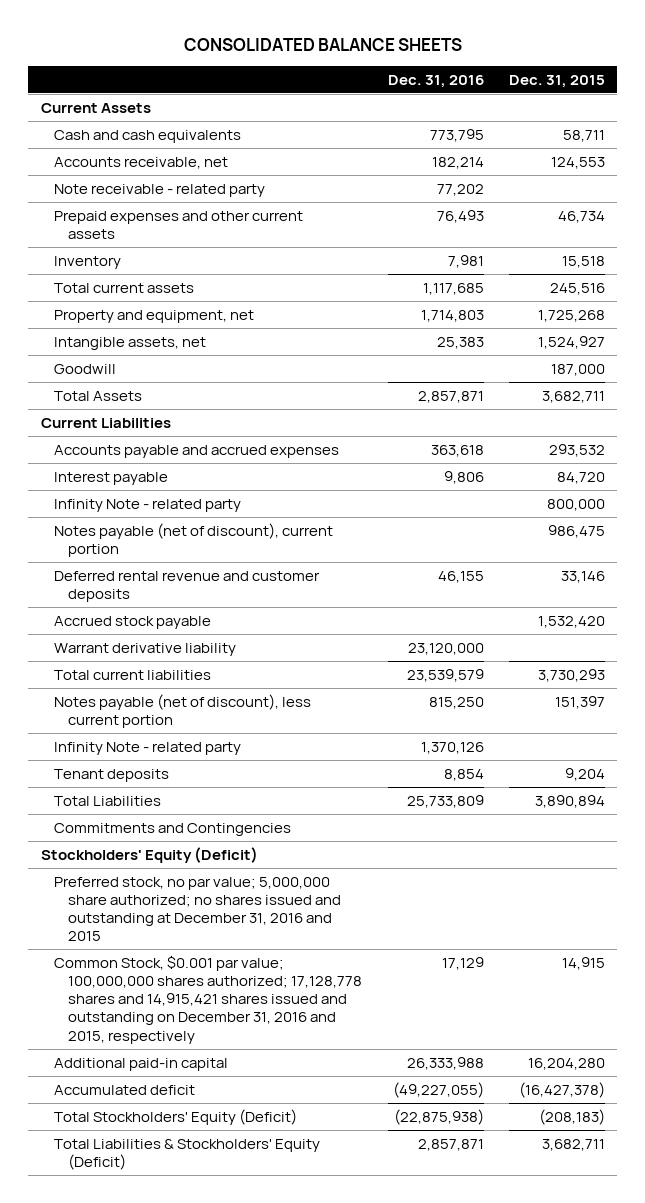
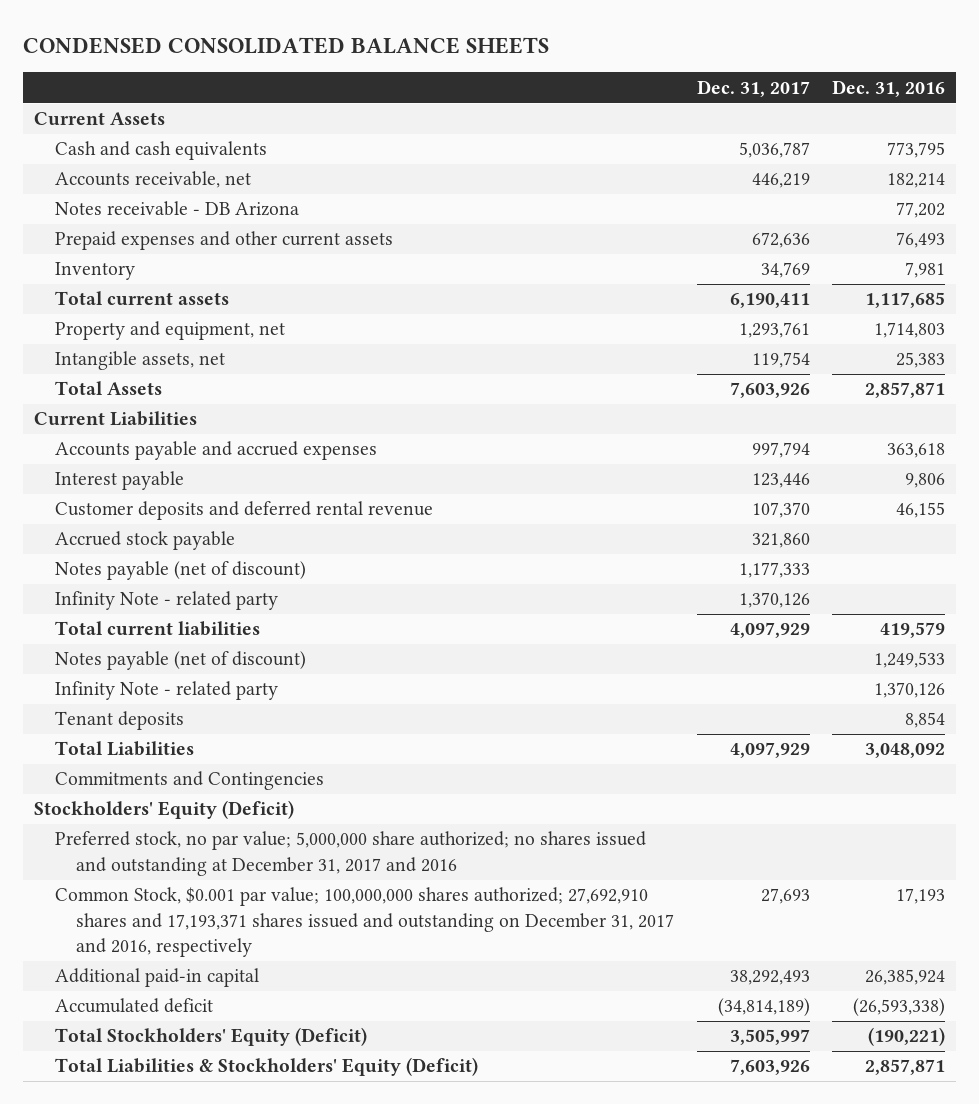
[183,37,462,51] CONSOLIDATED BALANCE SHEETS -> [22,36,549,54] CONDENSED CONSOLIDATED BALANCE SHEETS
[508,74,605,88] Dec. 31, 2015 -> none
none -> [696,79,810,97] Dec. 31, 2017
[54,183,266,197] Note receivable - related party -> [55,201,300,217] Notes receivable - DB Arizona
[54,363,117,374] Goodwill -> none
[54,522,334,558] Notes payable (net of discount), current portion -> none
[54,570,321,603] Deferred rental revenue and customer deposits -> [55,501,434,521] Customer deposits and deferred rental revenue
[54,642,237,656] Warrant derivative liability -> none
none -> [55,561,307,581] Notes payable (net of discount)
[54,498,242,512] Infinity Note - related party -> [55,591,279,611] Infinity Note - related party
[406,668,484,682] 23,539,579 -> [880,622,946,639] 419,579
[54,693,312,729] Notes payable (net of discount), less current portion -> [55,651,307,671] Notes payable (net of discount)
[428,696,484,709] 815,250 -> [874,652,946,669] 1,249,533
[406,794,484,808] 25,733,809 -> [865,743,946,759] 3,048,092
[54,876,342,942] Preferred stock, no par value; 5,000,000 share authorized; no shares issued and outstanding at December 31, 2016 and 2015 -> [55,831,647,876] Preferred stock, no par value; 5,000,000 share authorized; no shares issued and outstanding at December 31, 2017 and 2016
[54,954,363,1044] Common Stock, $0.001 par value; 100,000,000 shares authorized; 17,128,778 shares and 14,915,421 shares issued and outstanding on December 31, 2016 and 2015, respectively -> [55,887,675,957] Common Stock, $0.001 par value; 100,000,000 shares authorized; 27,692,910 shares and 17,193,371 shares issued and outstanding on December 31, 2017 and 2016, respectively
[441,956,484,970] 17,129 -> [896,888,946,905] 17,193
[406,1056,484,1070] 26,333,988 -> [865,969,946,986] 26,385,924
[392,1081,484,1098] (49,227,055) -> [853,998,946,1017] (26,593,338)
[393,1108,484,1125] (22,875,938) -> [868,1027,946,1047] (190,221)

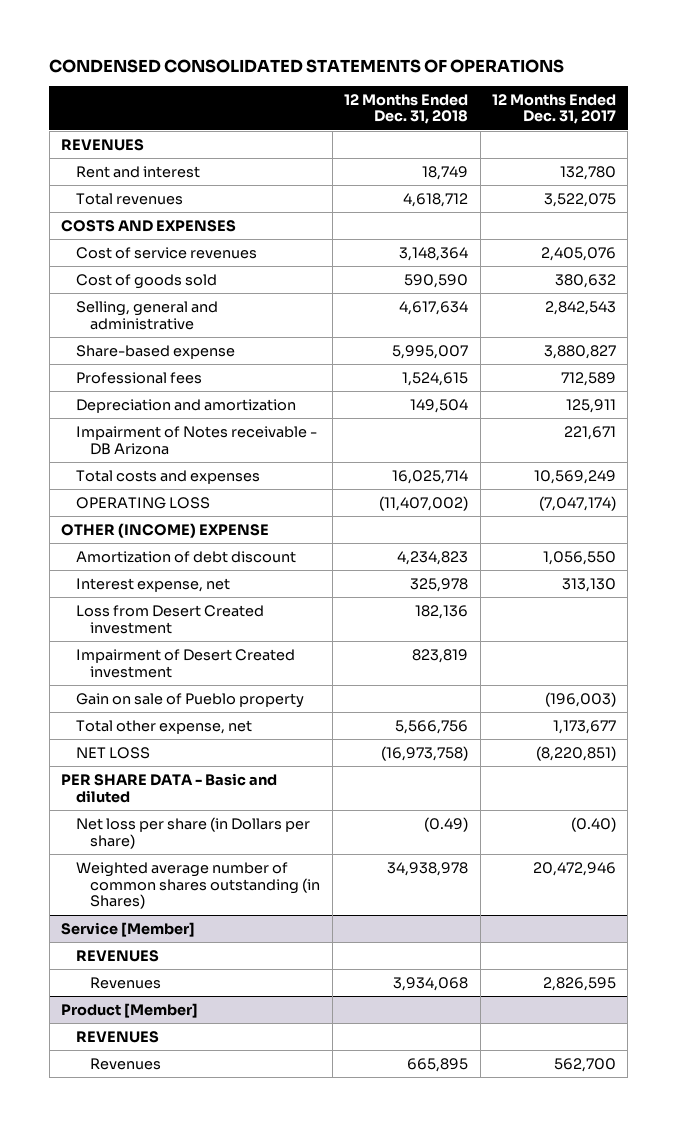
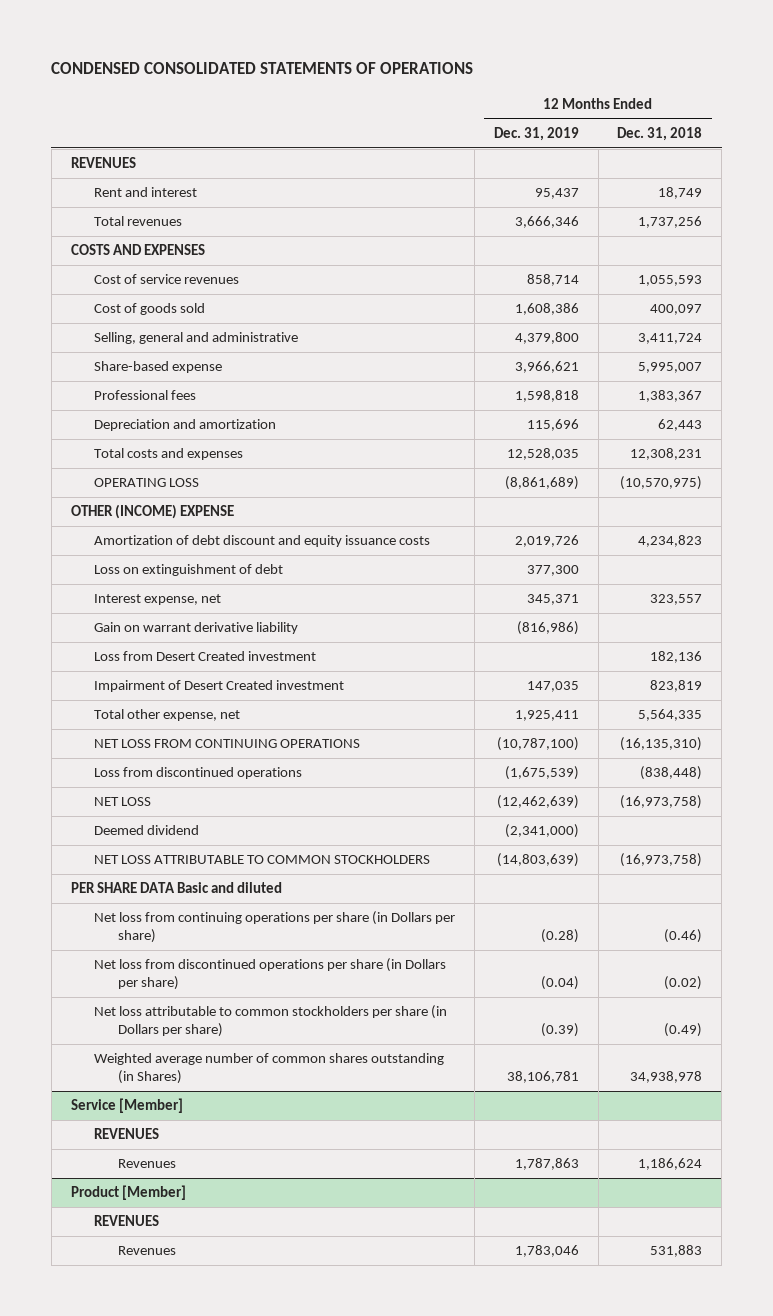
[492,93,617,125] 12 Months Ended Dec. 31, 2017 -> none
none -> [493,126,579,141] Dec. 31, 2019
[403,192,469,207] 4,618,712 -> [638,216,703,229] 1,737,256
[399,246,469,261] 3,148,364 -> [638,275,703,287] 1,055,593
[404,273,469,288] 590,590 -> [650,304,703,316] 400,097
[399,300,469,315] 4,617,634 -> [638,333,703,345] 3,411,724
[75,425,317,455] Impairment of Notes receivable - DB Arizona -> none
[402,371,469,386] 1,524,615 -> [638,390,703,403] 1,383,367
[410,398,469,413] 149,504 -> [658,419,703,432] 62,443
[392,469,469,484] 16,025,714 -> [630,448,703,461] 12,308,231
[379,495,469,511] (11,407,002) -> [620,476,703,491] (10,570,975)
[75,550,296,563] Amortization of debt discount -> [94,535,431,548] Amortization of debt discount and equity issuance costs
none -> [94,564,284,577] Loss on extinguishment of debt
[410,577,469,592] 325,978 -> [650,594,703,606] 323,557
none -> [94,622,299,635] Gain on warrant derivative liability
[75,692,304,708] Gain on sale of Pueblo property -> none
[395,719,469,734] 5,566,756 -> [638,709,703,722] 5,564,335
none -> [94,739,361,749] NET LOSS FROM CONTINUING OPERATIONS
none -> [94,767,303,780] Loss from discontinued operations
none -> [94,825,200,836] Deemed dividend
none -> [94,855,431,865] NET LOSS ATTRIBUTABLE TO COMMON STOCKHOLDERS
[61,772,278,803] PER SHARE DATA - Basic and diluted -> [70,882,282,894] PER SHARE DATA Basic and diluted
none -> [94,911,456,944] Net loss from continuing operations per share (in Dollars per share)
none -> [94,958,447,991] Net loss from discontinued operations per share (in Dollars per share)
[75,816,310,849] Net loss per share (in Dollars per share) -> [94,1005,448,1038] Net loss attributable to common stockholders per share (in Dollars per share)
[393,976,469,991] 3,934,068 -> [638,1158,703,1171] 1,186,624
[407,1057,469,1072] 665,895 -> [650,1245,703,1258] 531,883

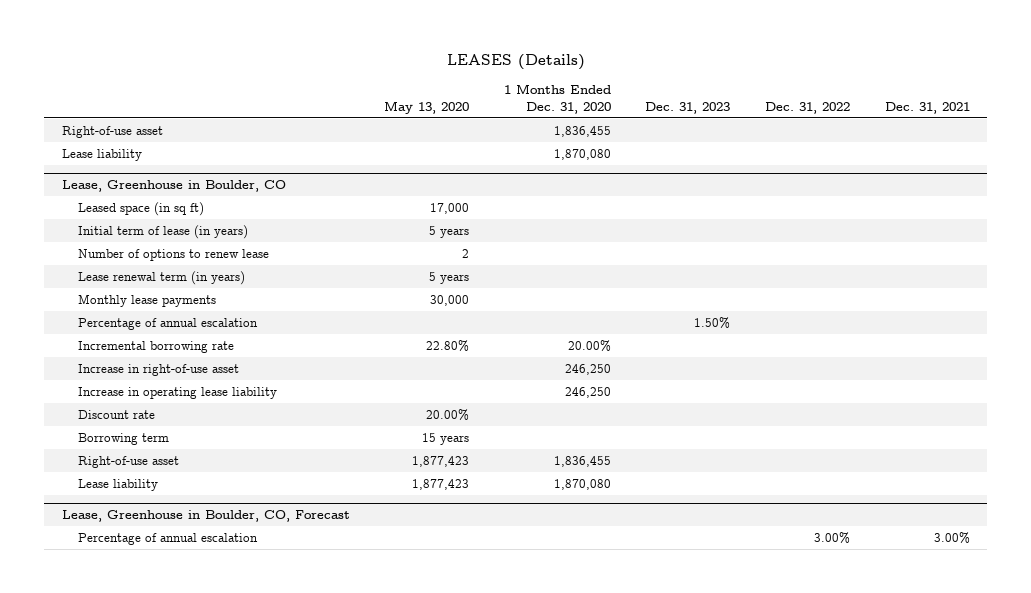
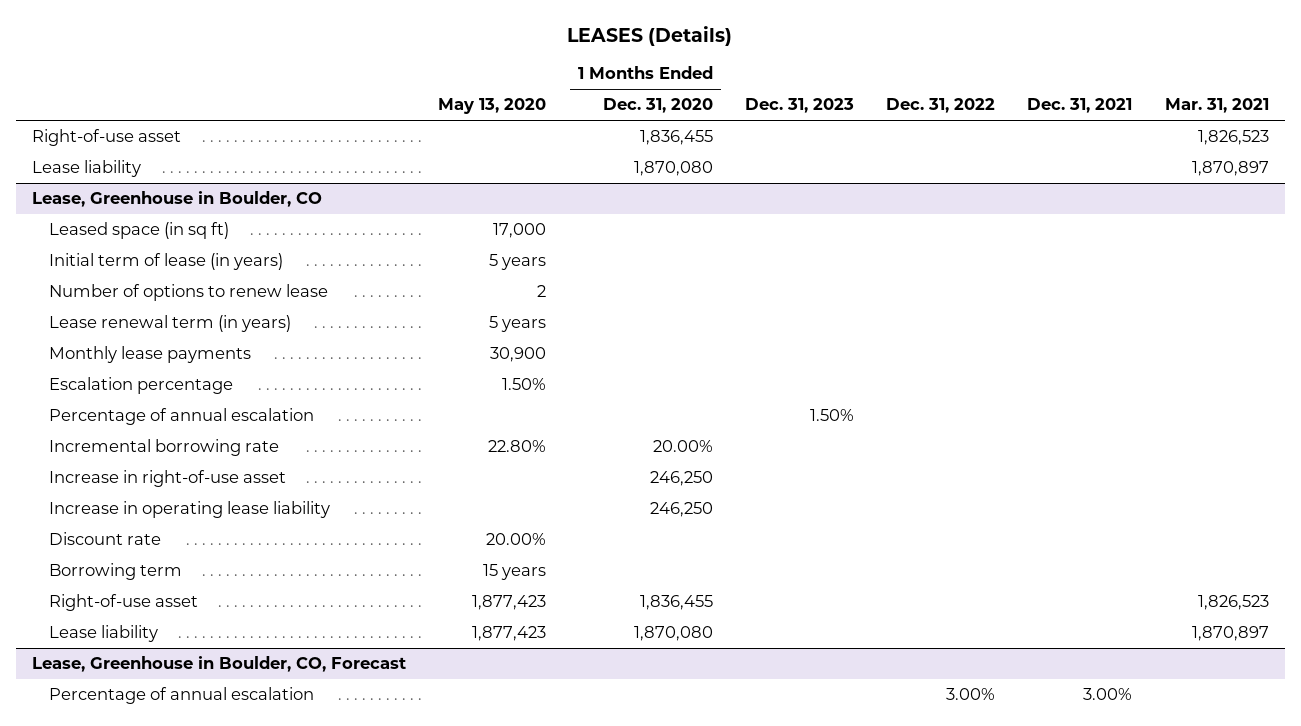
none -> [1164,98,1269,114] Mar. 31, 2021
[430,295,470,307] 30,000 -> [490,347,547,363] 30,900
none -> [49,377,234,395] Escalation percentage

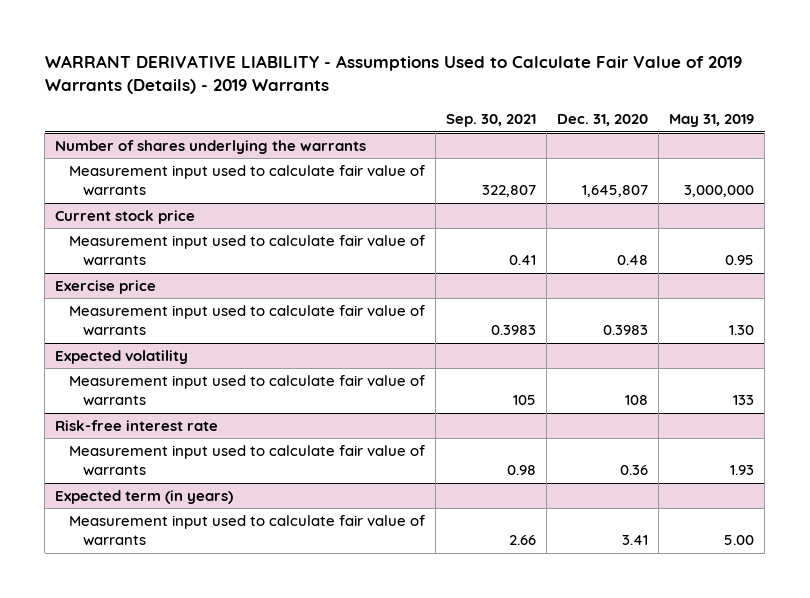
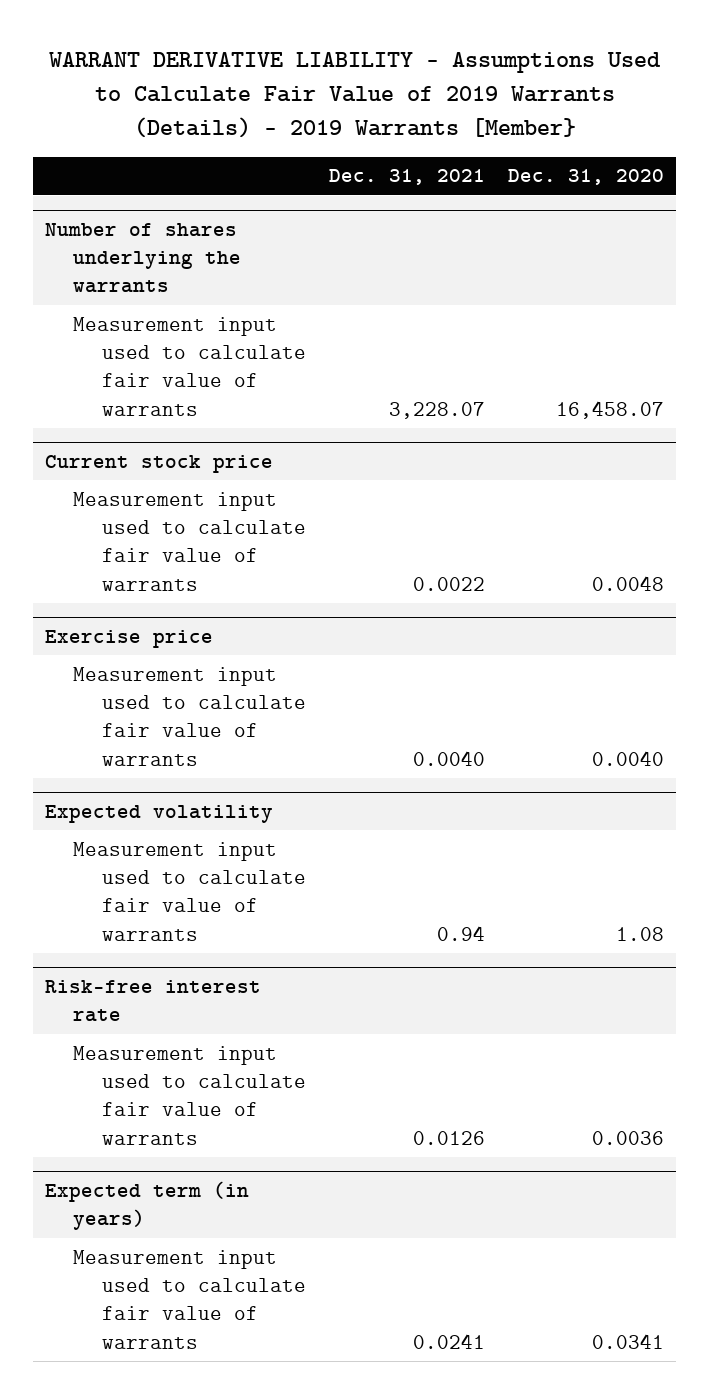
[44,55,742,95] WARRANT DERIVATIVE LIABILITY - Assumptions Used to Calculate Fair Value of 2019 Warrants (Details) - 2019 Warrants -> [48,51,661,138] WARRANT DERIVATIVE LIABILITY - Assumptions Used to Calculate Fair Value of 2019 Warrants (Details) - 2019 Warrants [Member}
[446,114,537,128] Sep. 30, 2021 -> none
[669,114,755,128] May 31, 2019 -> none
none -> [329,169,486,186] Dec. 31, 2021
[582,185,649,198] 1,645,807 -> [556,400,665,419] 16,458.07
[617,255,649,266] 0.48 -> [592,575,665,591] 0.0048
[603,325,649,336] 0.3983 -> [592,750,665,766] 0.0040
[625,395,649,406] 108 -> [616,926,665,941] 1.08
[620,465,649,476] 0.36 -> [592,1130,665,1145] 0.0036
[622,535,649,546] 3.41 -> [592,1333,665,1349] 0.0341

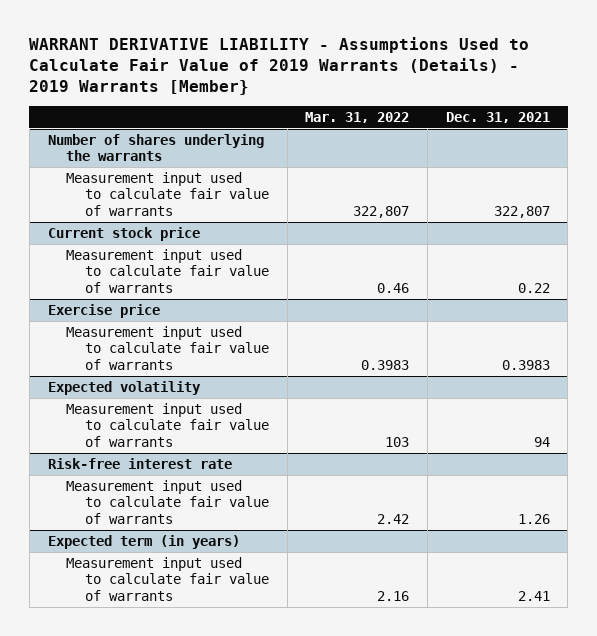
[508,169,665,186] Dec. 31, 2020 -> none
none -> [305,111,410,123] Mar. 31, 2022
[389,401,486,419] 3,228.07 -> [493,206,550,219] 322,807
[413,576,486,591] 0.0022 -> [517,283,550,294] 0.22
[413,750,486,766] 0.0040 -> [501,360,550,371] 0.3983
[437,925,486,941] 0.94 -> [533,437,550,448] 94
[413,1130,486,1145] 0.0126 -> [517,514,550,525] 1.26
[413,1333,486,1349] 0.0241 -> [517,591,550,602] 2.41

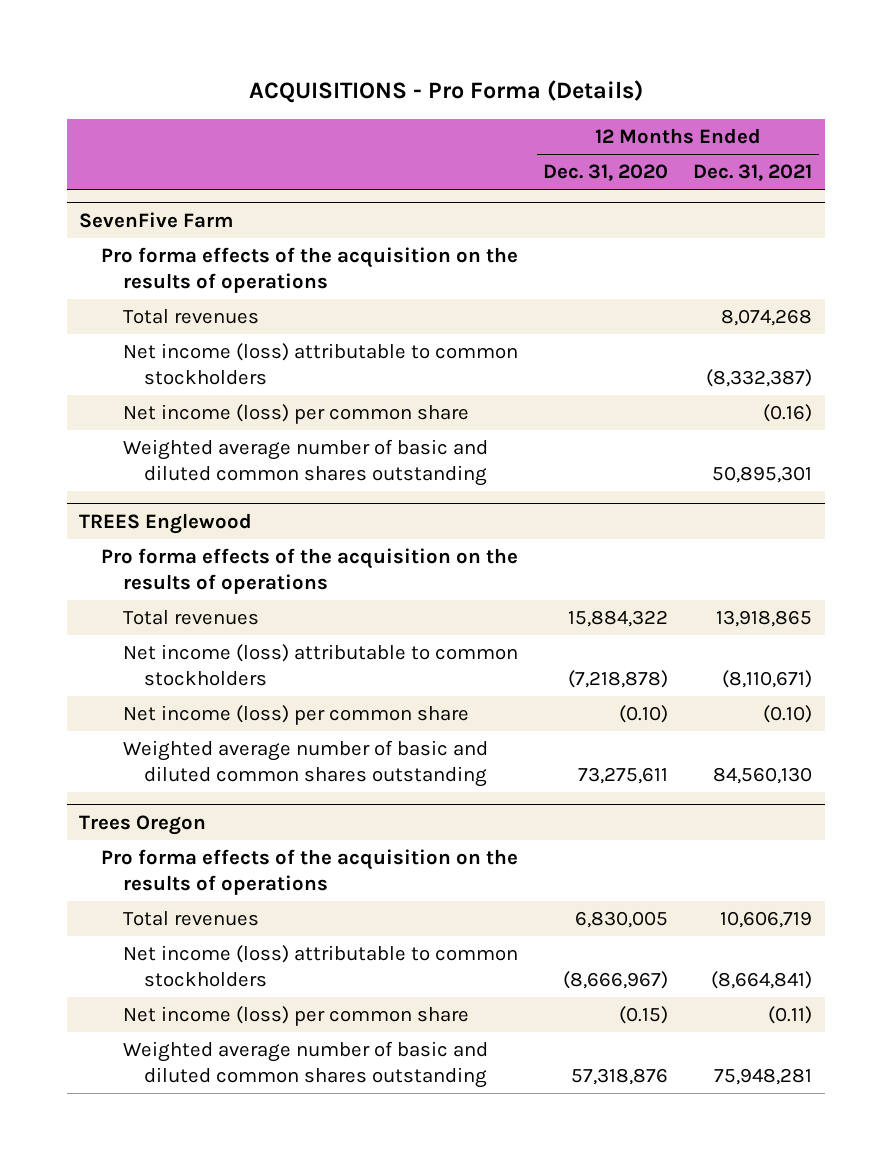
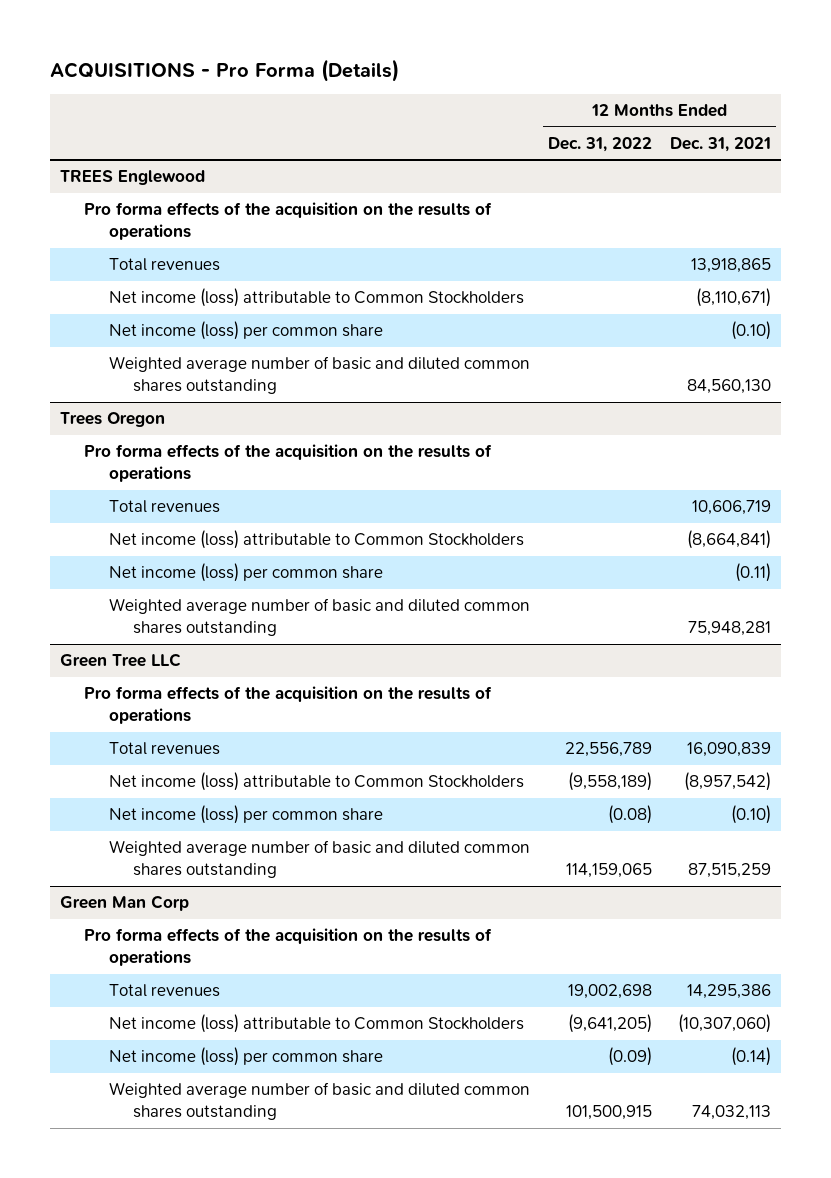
[543,164,669,182] Dec. 31, 2020 -> none
none -> [548,136,653,152] Dec. 31, 2022
[79,211,234,228] SevenFive Farm -> none
[101,247,519,293] Pro forma effects of the acquisition on the results of operations -> none
[122,309,259,325] Total revenues -> none
[122,343,518,385] Net income (loss) attributable to common stockholders -> none
[122,404,469,425] Net income (loss) per common share -> none
[122,439,488,486] Weighted average number of basic and diluted common shares outstanding -> none
[122,644,518,686] Net income (loss) attributable to common stockholders -> [108,288,524,308] Net income (loss) attributable to Common Stockholders
[122,945,518,987] Net income (loss) attributable to common stockholders -> [108,530,524,550] Net income (loss) attributable to Common Stockholders
none -> [59,653,181,668] Green Tree LLC
none -> [84,686,493,725] Pro forma effects of the acquisition on the results of operations
none -> [108,742,220,756] Total revenues
none -> [108,772,524,792] Net income (loss) attributable to Common Stockholders
none -> [108,805,383,825] Net income (loss) per common share
none -> [108,840,530,879] Weighted average number of basic and diluted common shares outstanding
none -> [59,895,189,912] Green Man Corp
none -> [84,928,493,967] Pro forma effects of the acquisition on the results of operations
none -> [108,984,220,998] Total revenues
none -> [108,1014,524,1034] Net income (loss) attributable to Common Stockholders
none -> [108,1047,383,1067] Net income (loss) per common share
none -> [108,1082,530,1121] Weighted average number of basic and diluted common shares outstanding

